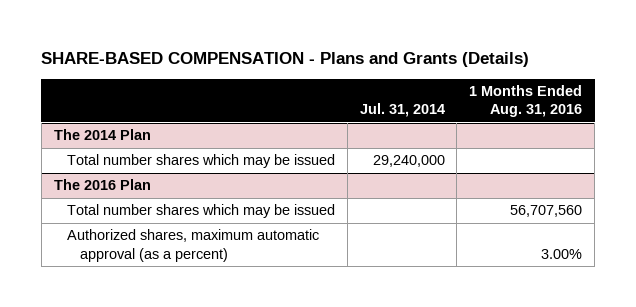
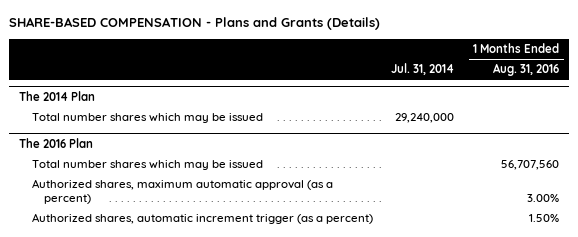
none -> [31,213,373,225] Authorized shares, automatic increment trigger (as a percent)

